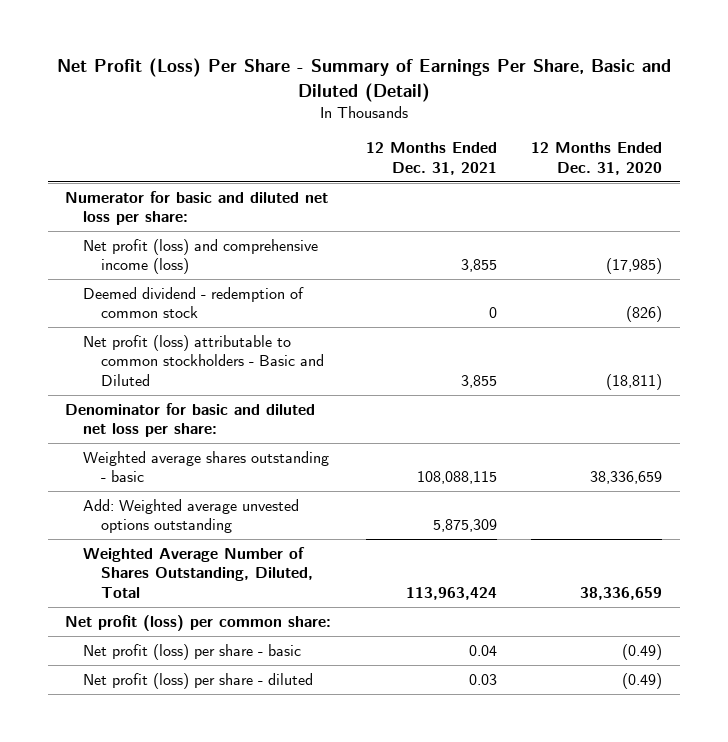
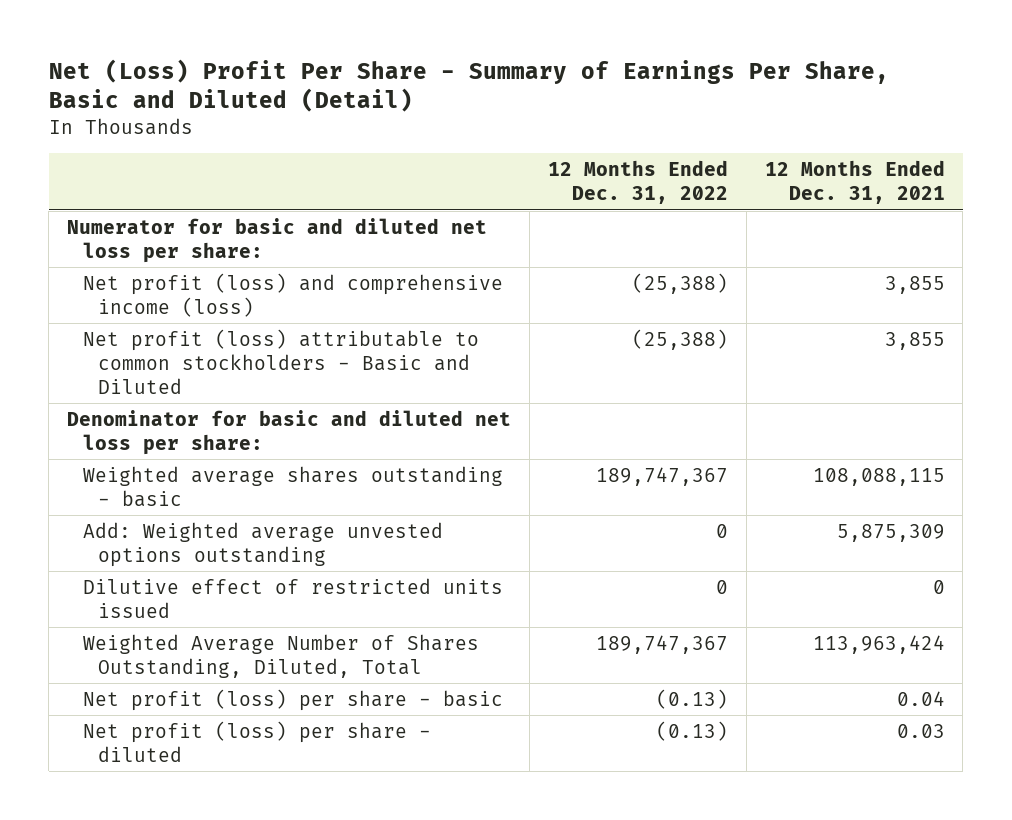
[56,58,671,102] Net Profit (Loss) Per Share - Summary of Earnings Per Share, Basic and Diluted (Detail) -> [48,58,889,113] Net (Loss) Profit Per Share - Summary of Earnings Per Share, Basic and Diluted (Detail)
[531,142,663,175] 12 Months Ended Dec. 31, 2020 -> none
none -> [547,160,728,205] 12 Months Ended Dec. 31, 2022
[83,286,305,319] Deemed dividend - redemption of common stock -> none
none -> [82,577,503,618] Dilutive effect of restricted units issued
[65,614,332,631] Net profit (loss) per common share: -> none

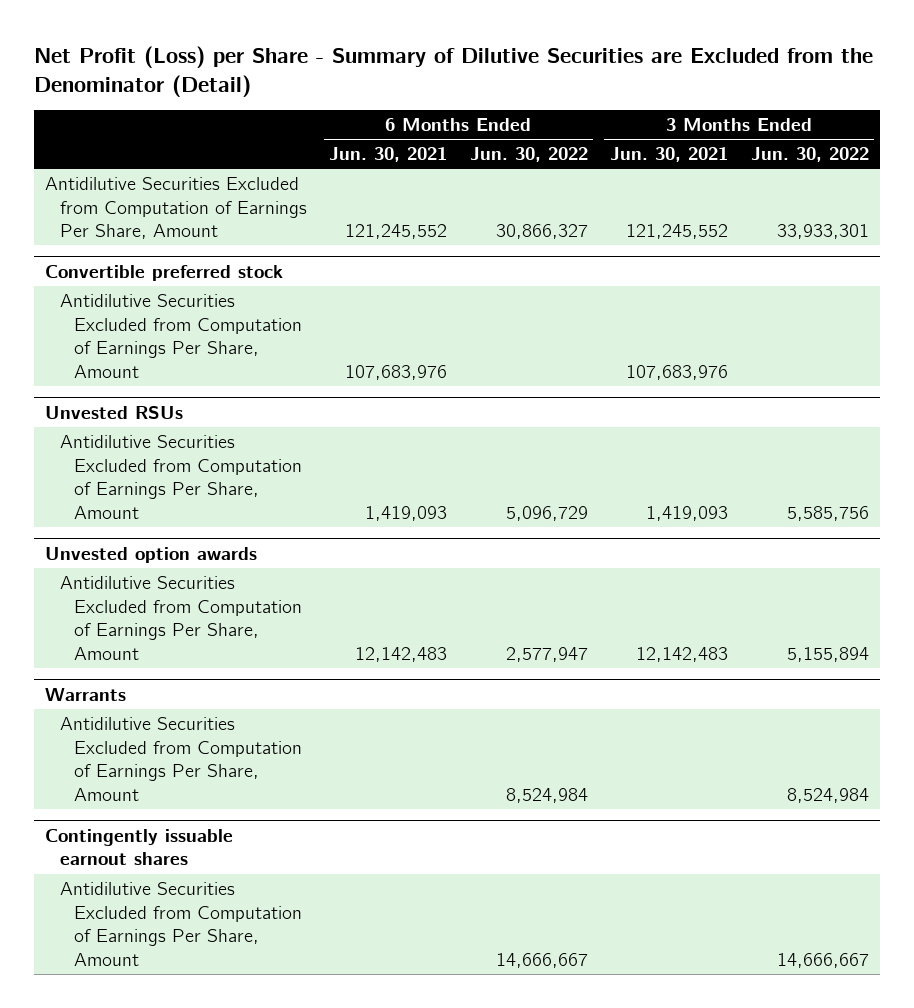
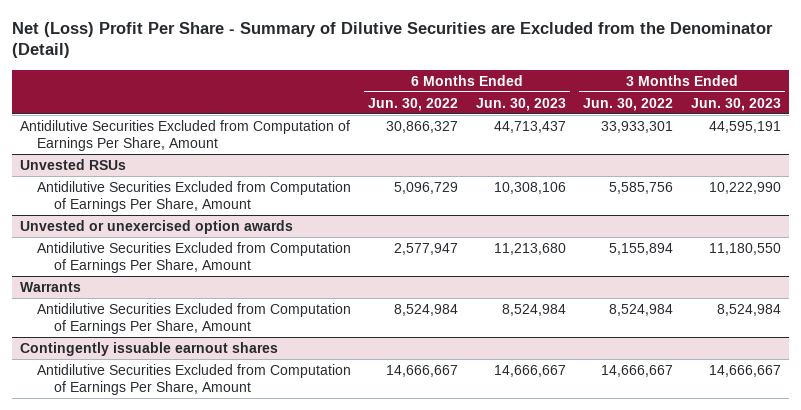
[33,45,873,97] Net Profit (Loss) per Share - Summary of Dilutive Securities are Excluded from the Denominator (Detail) -> [11,21,773,59] Net (Loss) Profit Per Share - Summary of Dilutive Securities are Excluded from the Denominator (Detail)
[329,147,448,163] Jun. 30, 2021 -> none
[610,147,729,163] Jun. 30, 2021 -> none
none -> [475,97,566,111] Jun. 30, 2023
none -> [690,97,781,111] Jun. 30, 2023
[44,264,283,281] Convertible preferred stock -> none
[59,293,303,378] Antidilutive Securities Excluded from Computation of Earnings Per Share, Amount -> none
[44,546,257,563] Unvested option awards -> [20,219,294,234] Unvested or unexercised option awards

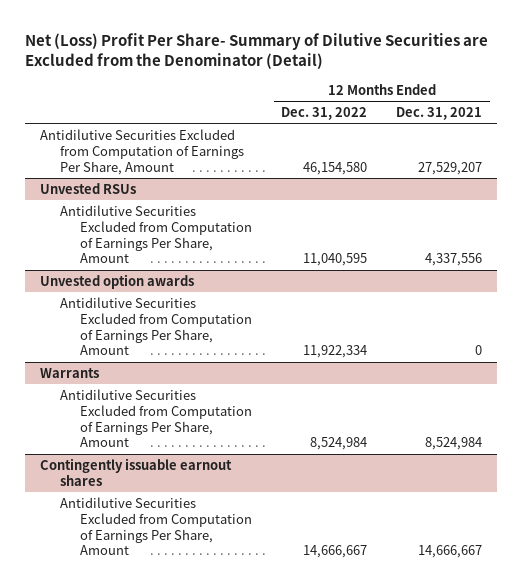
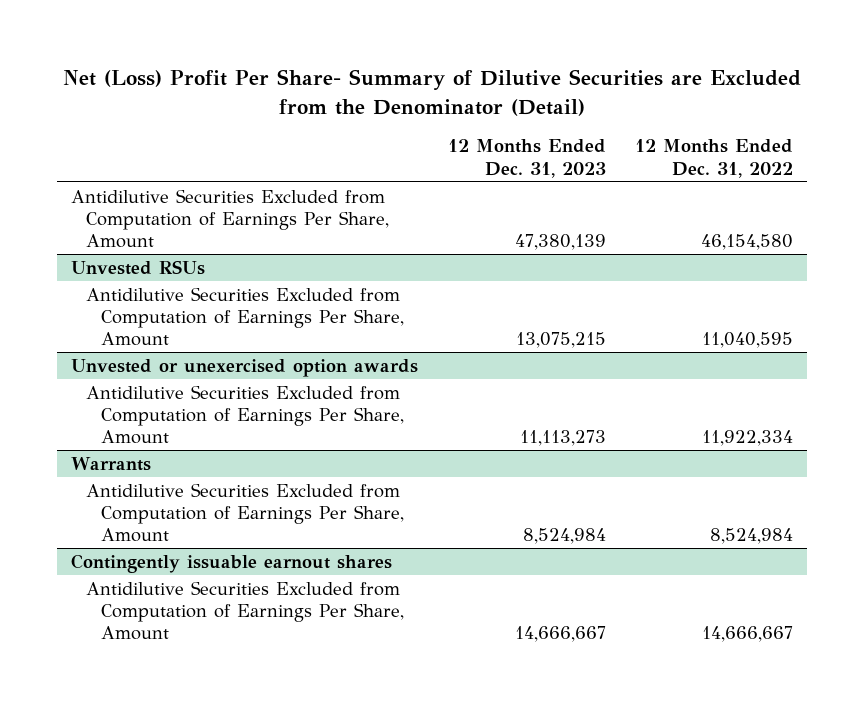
[396,107,483,121] Dec. 31, 2021 -> none
none -> [447,139,606,178] 12 Months Ended Dec. 31, 2023
[39,273,194,289] Unvested option awards -> [71,358,419,377] Unvested or unexercised option awards

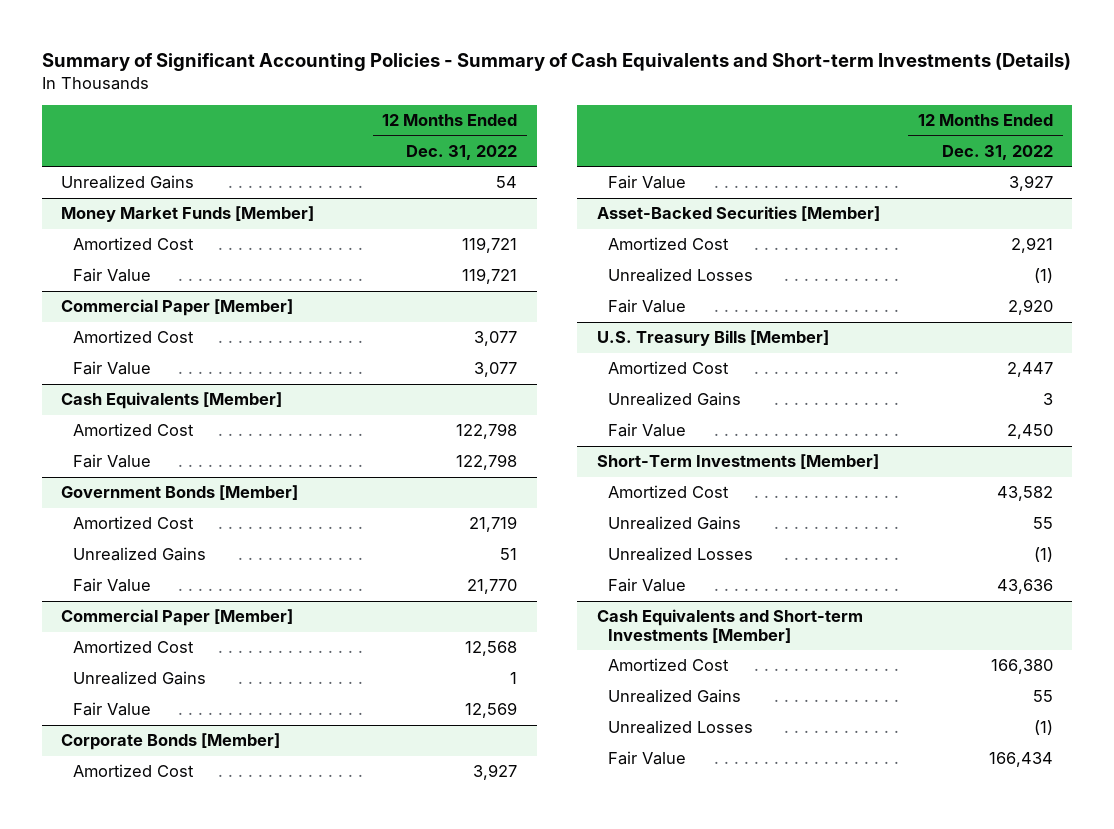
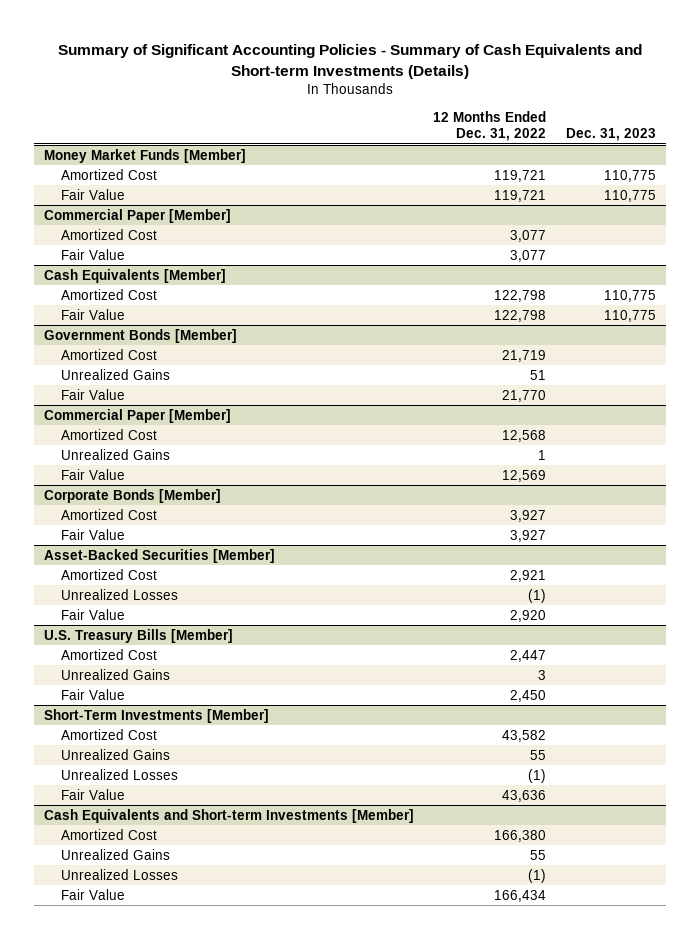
none -> [566,128,657,142] Dec. 31, 2023
[60,175,194,190] Unrealized Gains -> none

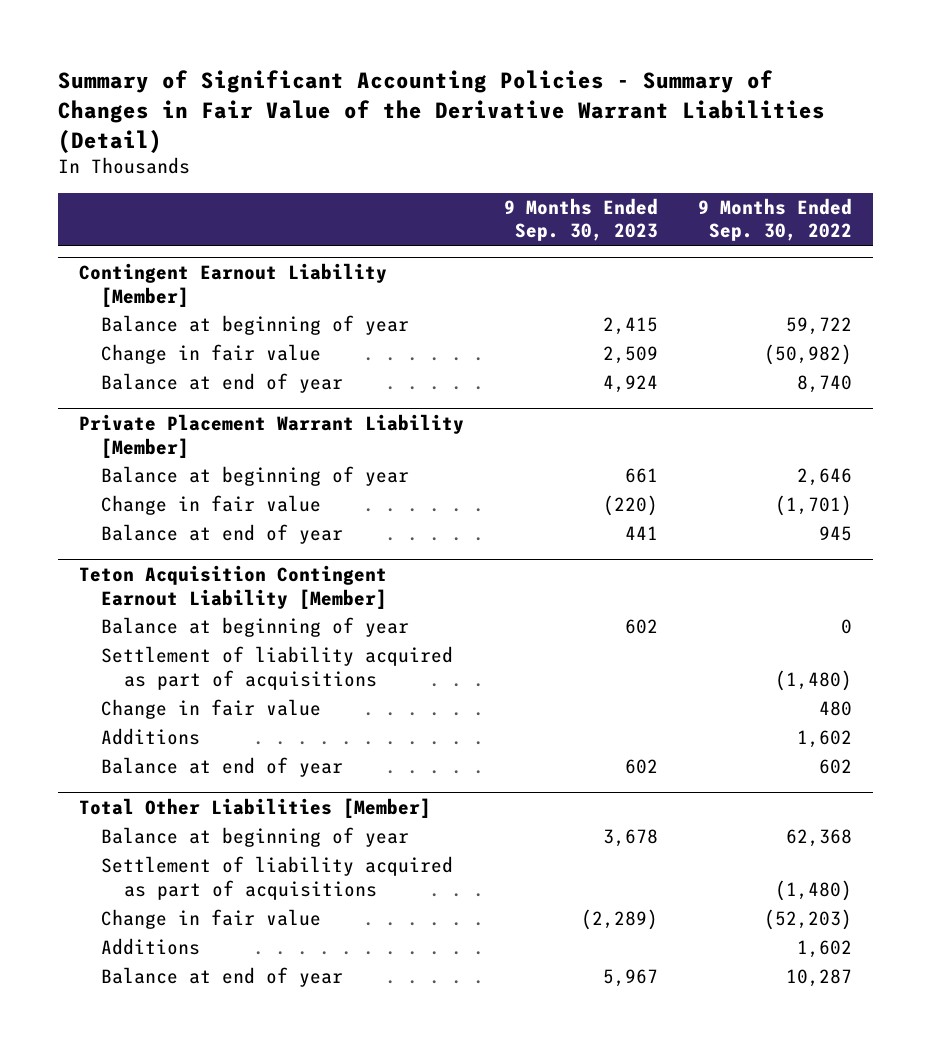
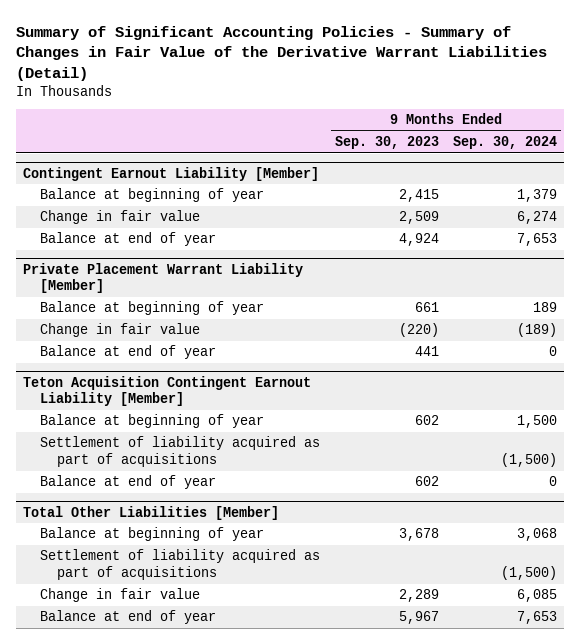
[698,197,853,242] 9 Months Ended Sep. 30, 2022 -> none
none -> [452,136,557,150] Sep. 30, 2024
[101,699,322,720] Change in fair value -> none
[101,728,201,746] Additions -> none
[101,938,201,956] Additions -> none
[580,909,658,931] (2,289) -> [398,589,439,603] 2,289

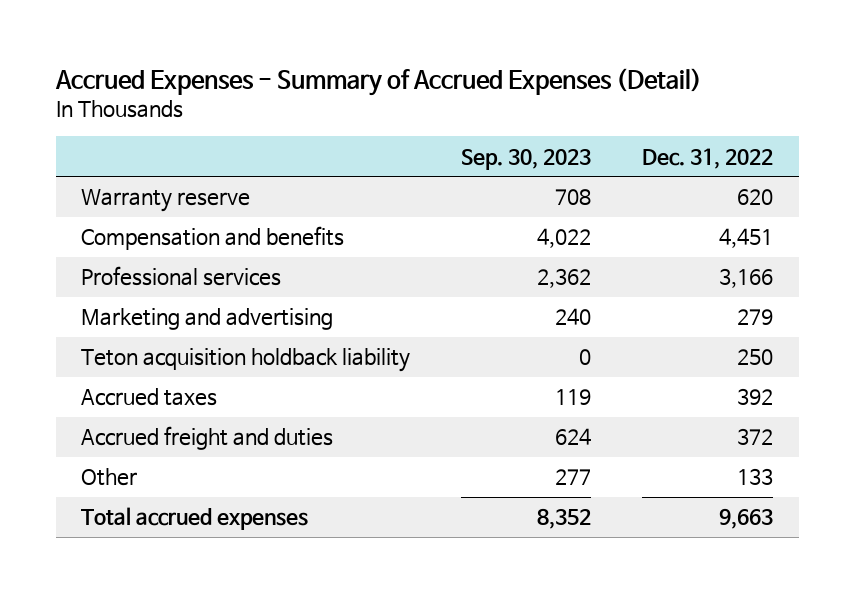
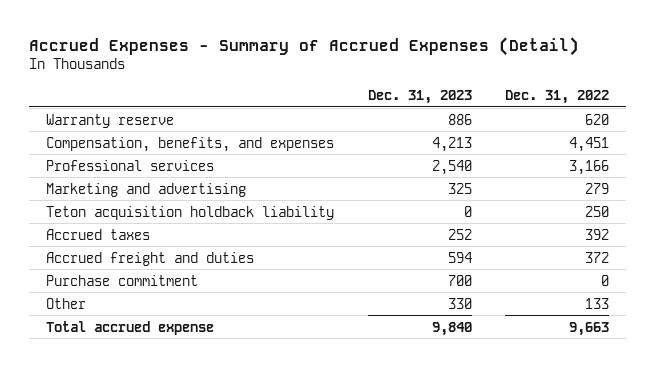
[461,148,592,170] Sep. 30, 2023 -> none
none -> [367,89,472,104] Dec. 31, 2023
[81,226,345,251] Compensation and benefits -> [45,136,334,152] Compensation, benefits, and expenses
none -> [45,274,198,286] Purchase commitment
[81,507,309,531] Total accrued expenses -> [45,320,214,335] Total accrued expense

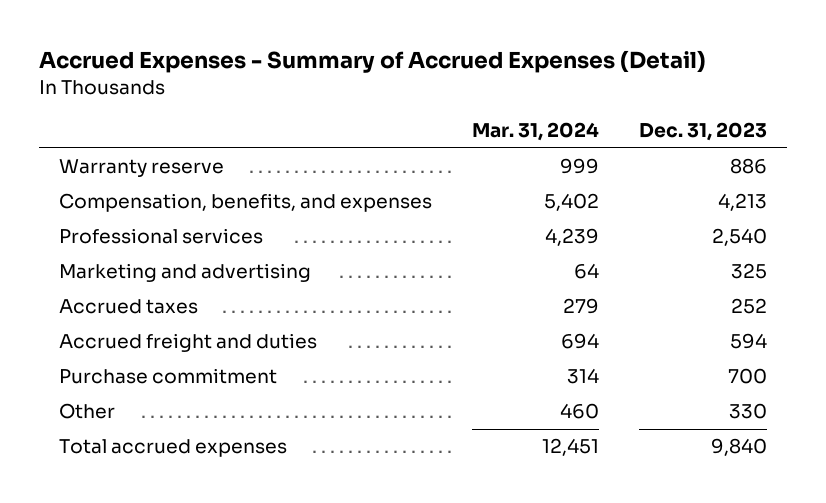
[505,89,610,104] Dec. 31, 2022 -> none
none -> [471,122,599,142] Mar. 31, 2024
[45,205,334,220] Teton acquisition holdback liability -> none
[45,320,214,335] Total accrued expense -> [58,439,287,458] Total accrued expenses

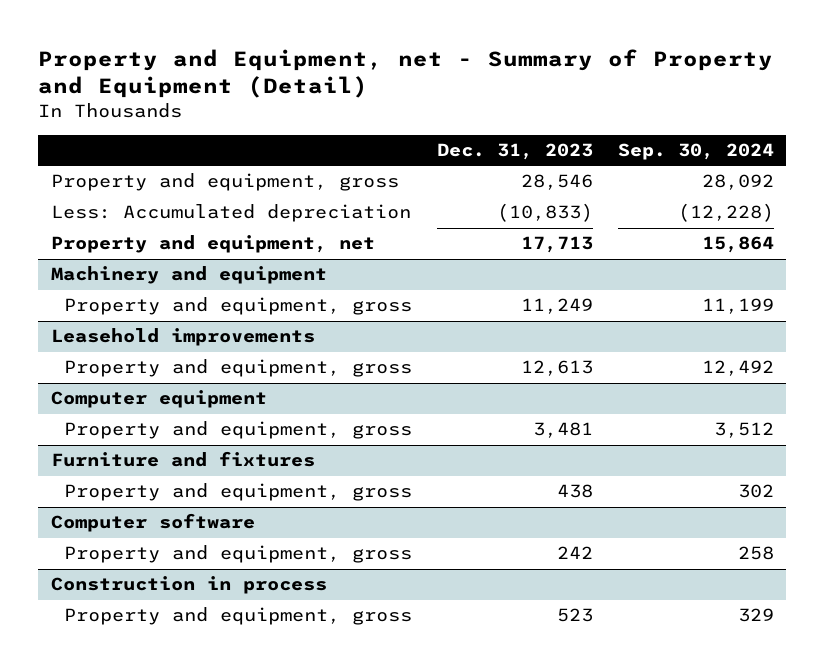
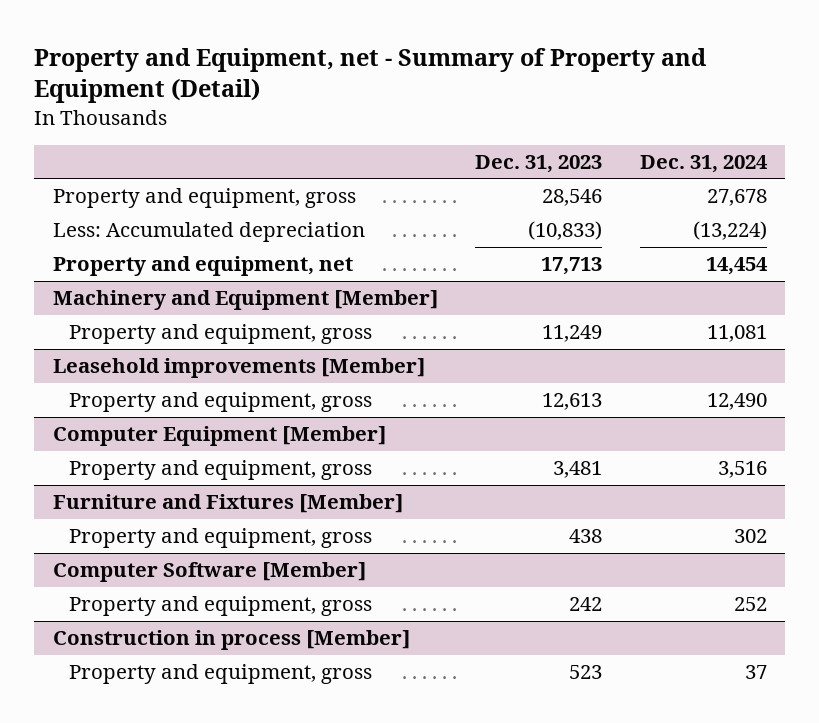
[617,143,774,161] Sep. 30, 2024 -> none
none -> [639,154,768,173] Dec. 31, 2024
[50,266,327,285] Machinery and equipment -> [52,290,438,311] Machinery and Equipment [Member]
[50,328,315,347] Leasehold improvements -> [52,358,425,379] Leasehold improvements [Member]
[50,390,267,409] Computer equipment -> [52,426,386,447] Computer Equipment [Member]
[50,451,315,468] Furniture and fixtures -> [52,494,403,514] Furniture and Fixtures [Member]
[50,513,255,533] Computer software -> [52,562,366,583] Computer Software [Member]
[50,576,327,595] Construction in process -> [52,630,410,651] Construction in process [Member]

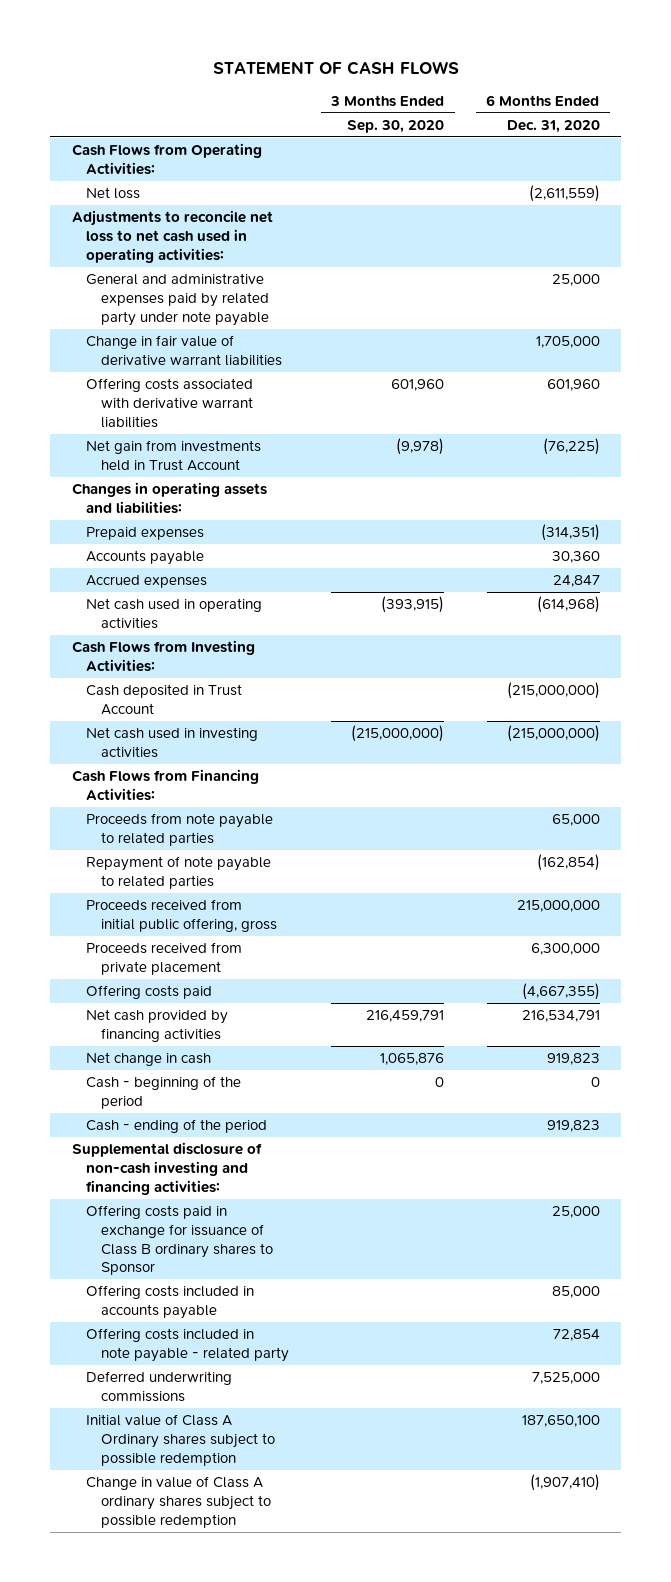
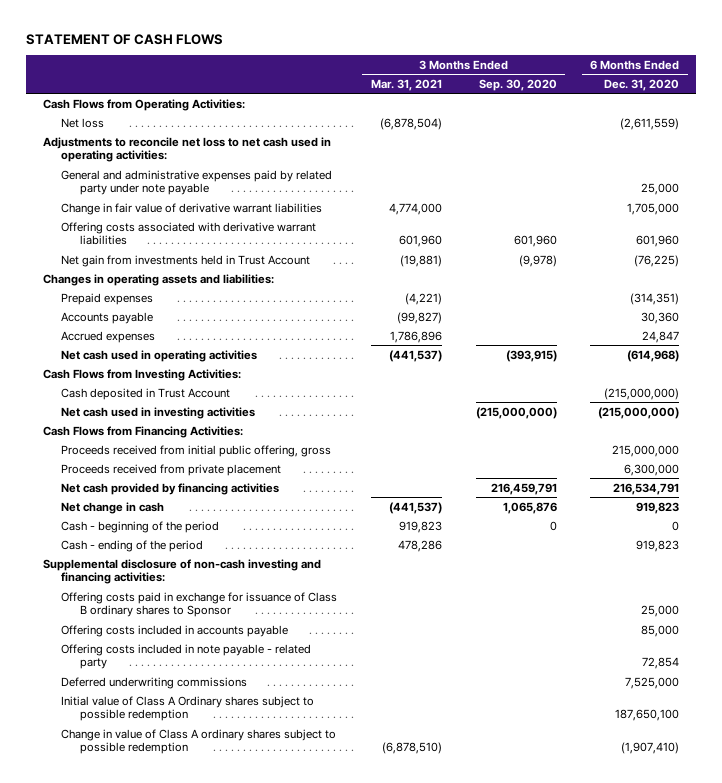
none -> [370,78,442,91] Mar. 31, 2021
[86,813,274,846] Proceeds from note payable to related parties -> none
[86,856,272,889] Repayment of note payable to related parties -> none
[86,985,213,1000] Offering costs paid -> none

